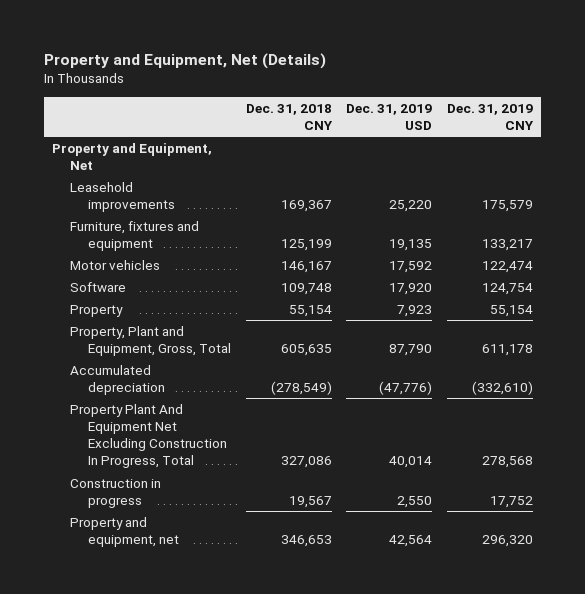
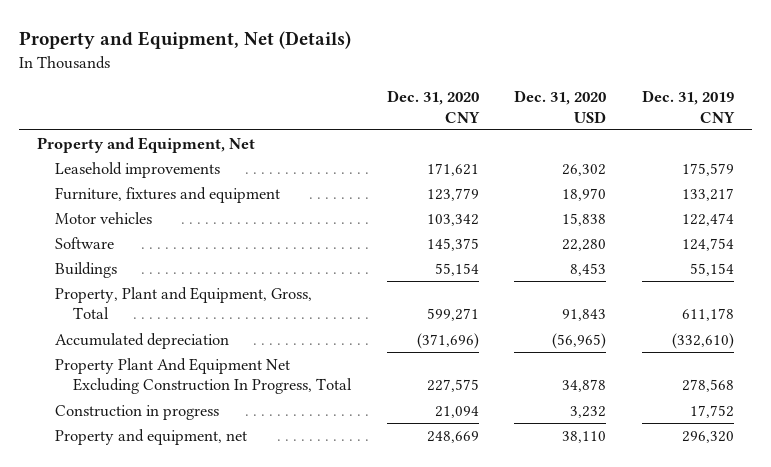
[245,103,333,130] Dec. 31, 2018 CNY -> none
[346,103,433,130] Dec. 31, 2019 USD -> none
none -> [386,90,480,123] Dec. 31, 2020 CNY
none -> [514,90,607,123] Dec. 31, 2020 USD
[69,304,123,317] Property -> [55,262,118,279] Buildings

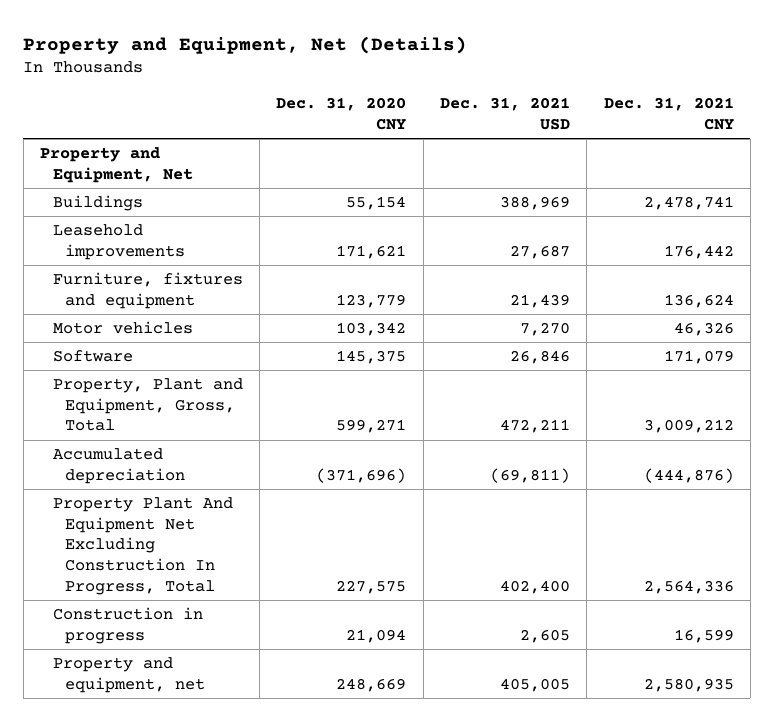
[514,90,607,123] Dec. 31, 2020 USD -> none
[641,90,735,123] Dec. 31, 2019 CNY -> none
none -> [439,97,570,131] Dec. 31, 2021 USD
none -> [603,97,734,131] Dec. 31, 2021 CNY
[55,262,118,279] Buildings -> [52,194,143,211] Buildings

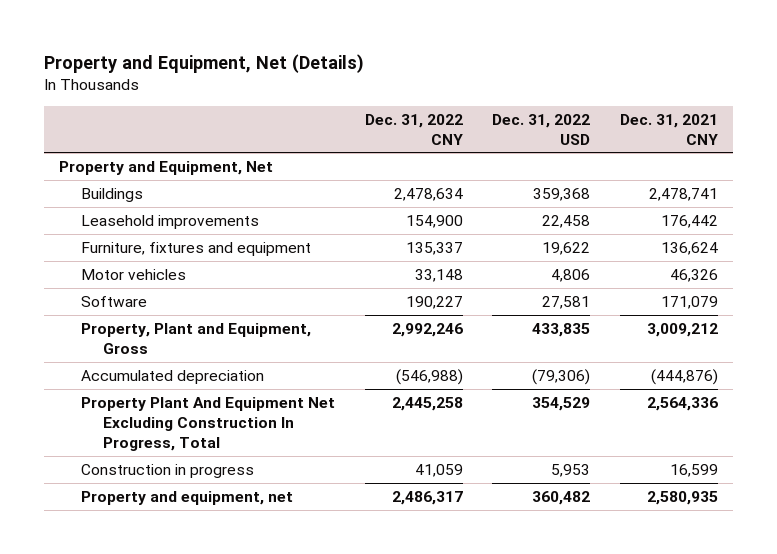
[276,97,407,131] Dec. 31, 2020 CNY -> none
[439,97,570,131] Dec. 31, 2021 USD -> none
none -> [364,113,463,145] Dec. 31, 2022 CNY
none -> [492,113,591,145] Dec. 31, 2022 USD
[52,377,243,432] Property, Plant and Equipment, Gross, Total -> [81,322,312,354] Property, Plant and Equipment, Gross

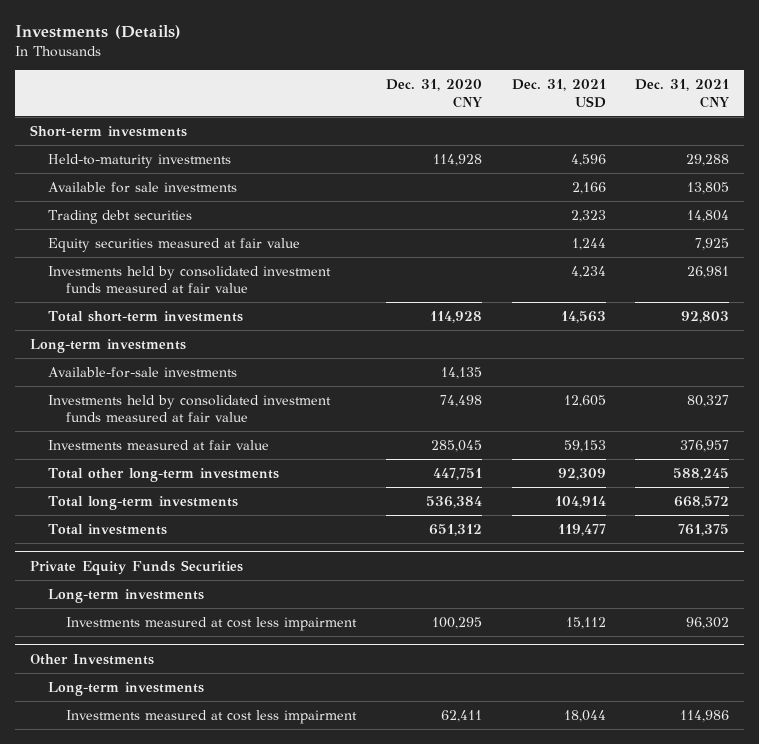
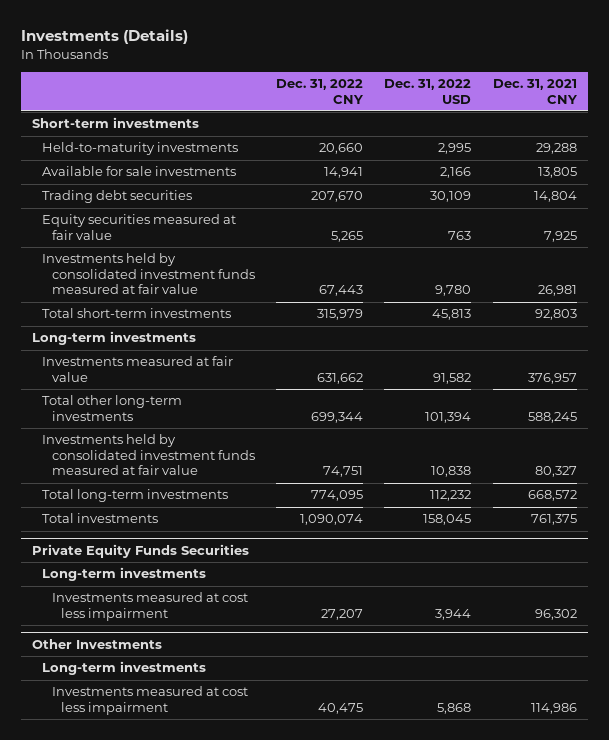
[385,79,482,108] Dec. 31, 2020 CNY -> none
[511,79,606,108] Dec. 31, 2021 USD -> none
none -> [275,79,363,104] Dec. 31, 2022 CNY
none -> [384,79,472,104] Dec. 31, 2022 USD
[48,366,238,378] Available-for-sale investments -> none
[48,394,332,423] Investments held by consolidated investment funds measured at fair value -> [41,434,255,476] Investments held by consolidated investment funds measured at fair value

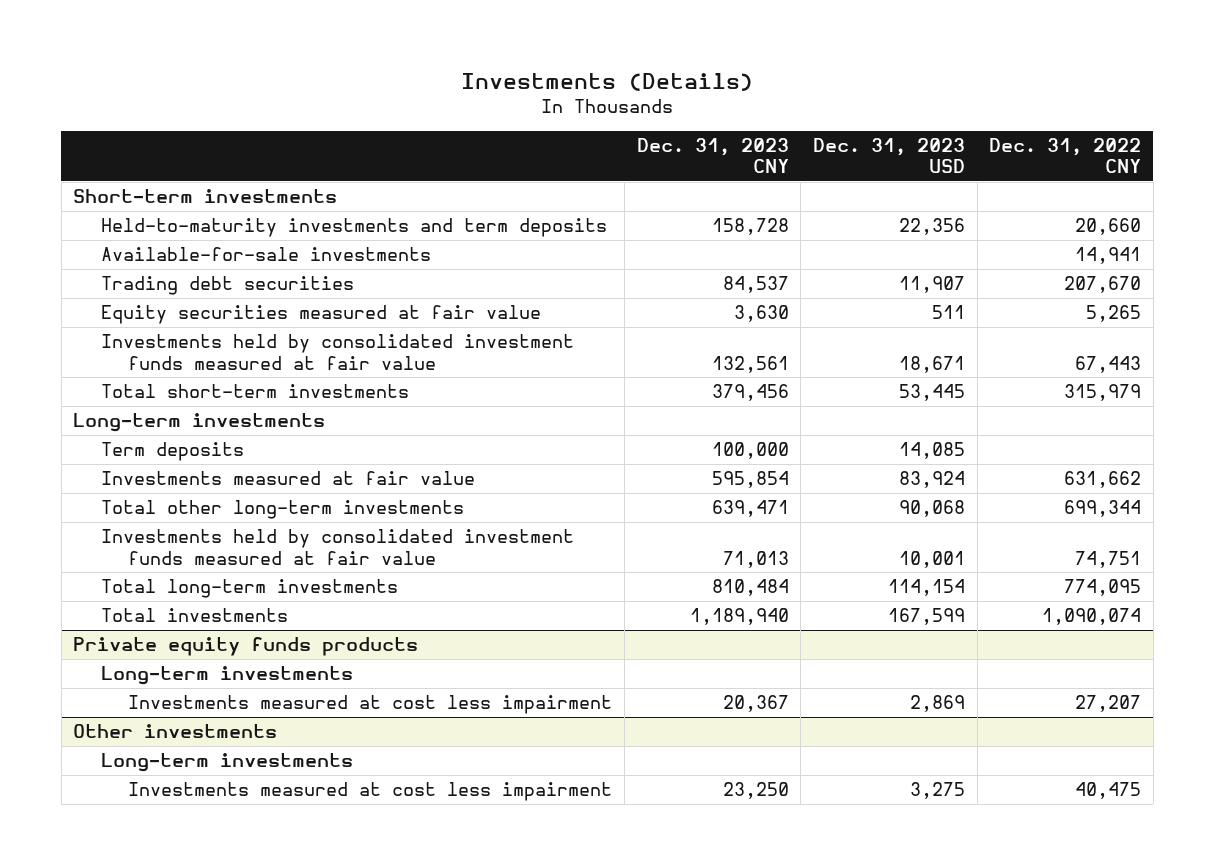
[384,79,472,104] Dec. 31, 2022 USD -> none
[492,79,577,104] Dec. 31, 2021 CNY -> none
none -> [636,137,789,174] Dec. 31, 2023 CNY
none -> [812,137,965,174] Dec. 31, 2023 USD
[41,142,238,156] Held-to-maturity investments -> [100,218,607,238] Held-to-maturity investments and term deposits
[41,166,236,177] Available for sale investments -> [100,247,431,262] Available-for-sale investments
none -> [100,442,244,462] Term deposits
[32,544,250,559] Private Equity Funds Securities -> [73,637,419,657] Private equity funds products
[32,639,163,650] Other Investments -> [73,724,278,739] Other investments

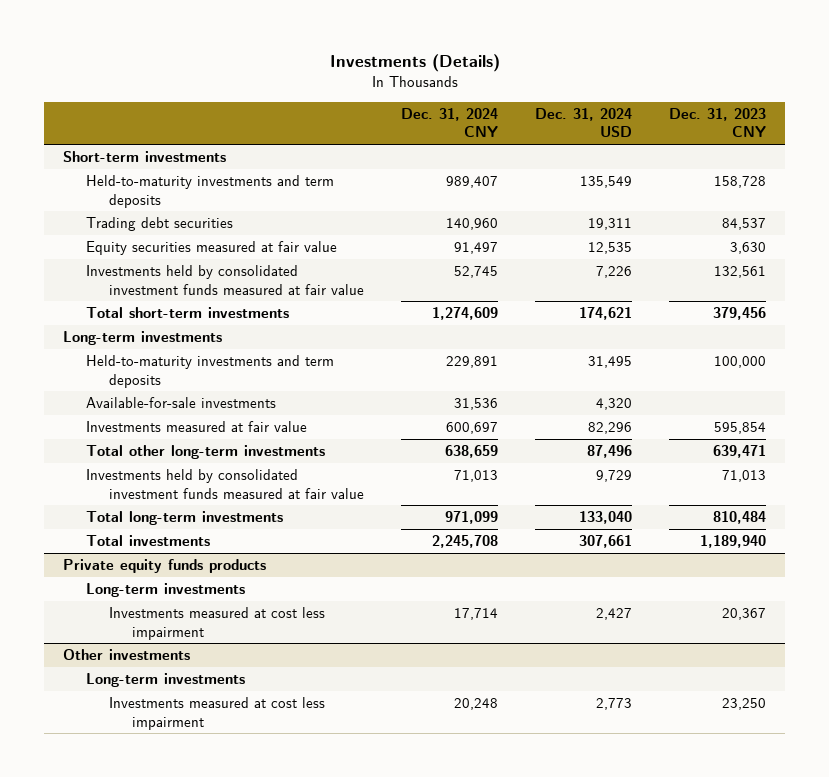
[812,137,965,174] Dec. 31, 2023 USD -> none
[989,137,1142,174] Dec. 31, 2022 CNY -> none
none -> [400,107,498,138] Dec. 31, 2024 CNY
none -> [535,107,633,138] Dec. 31, 2024 USD
[100,442,244,462] Term deposits -> [85,355,334,388] Held-to-maturity investments and term deposits
[100,247,431,262] Available-for-sale investments -> [85,397,276,409] Available-for-sale investments

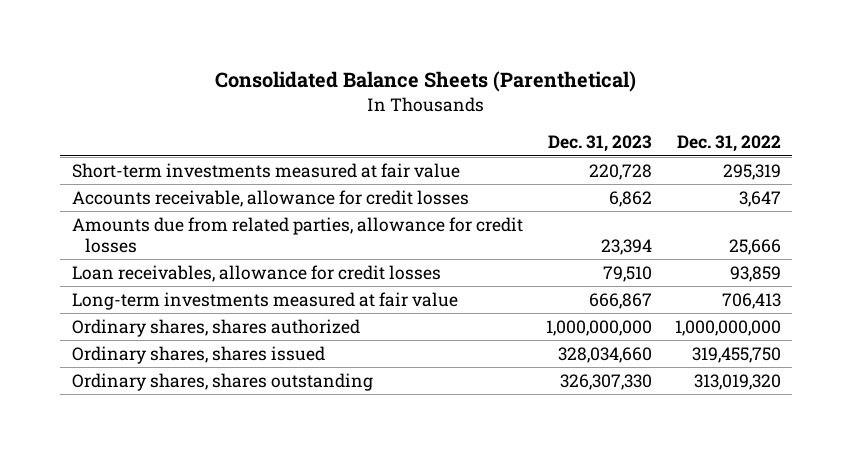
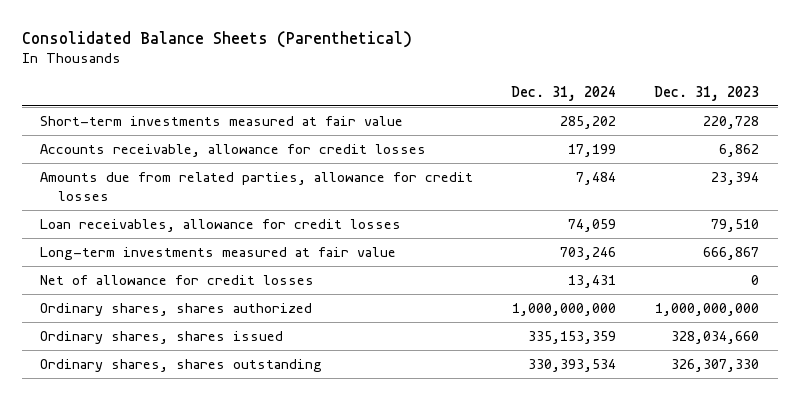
[676,135,781,153] Dec. 31, 2022 -> none
none -> [511,85,617,101] Dec. 31, 2024
none -> [40,274,315,285] Net of allowance for credit losses

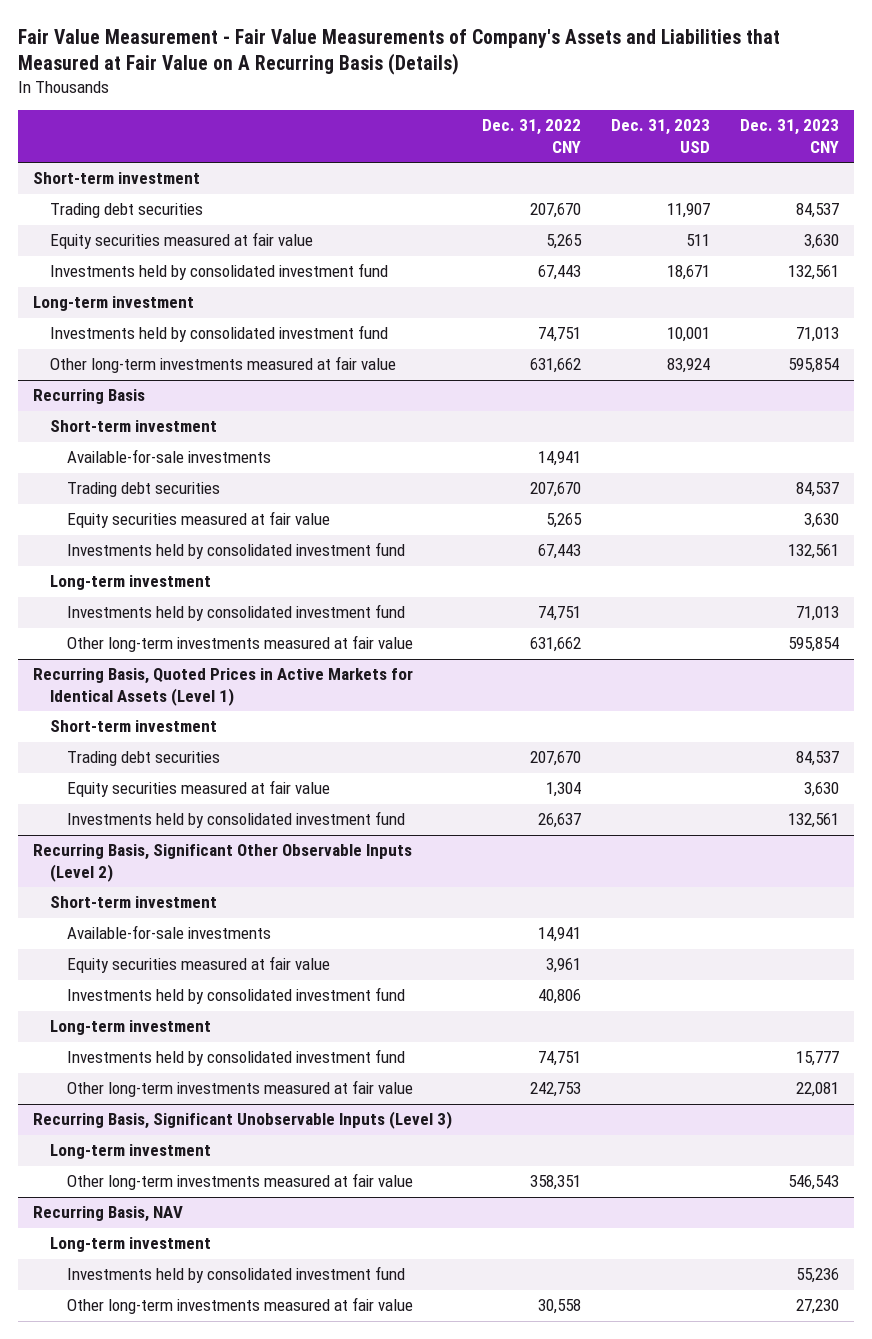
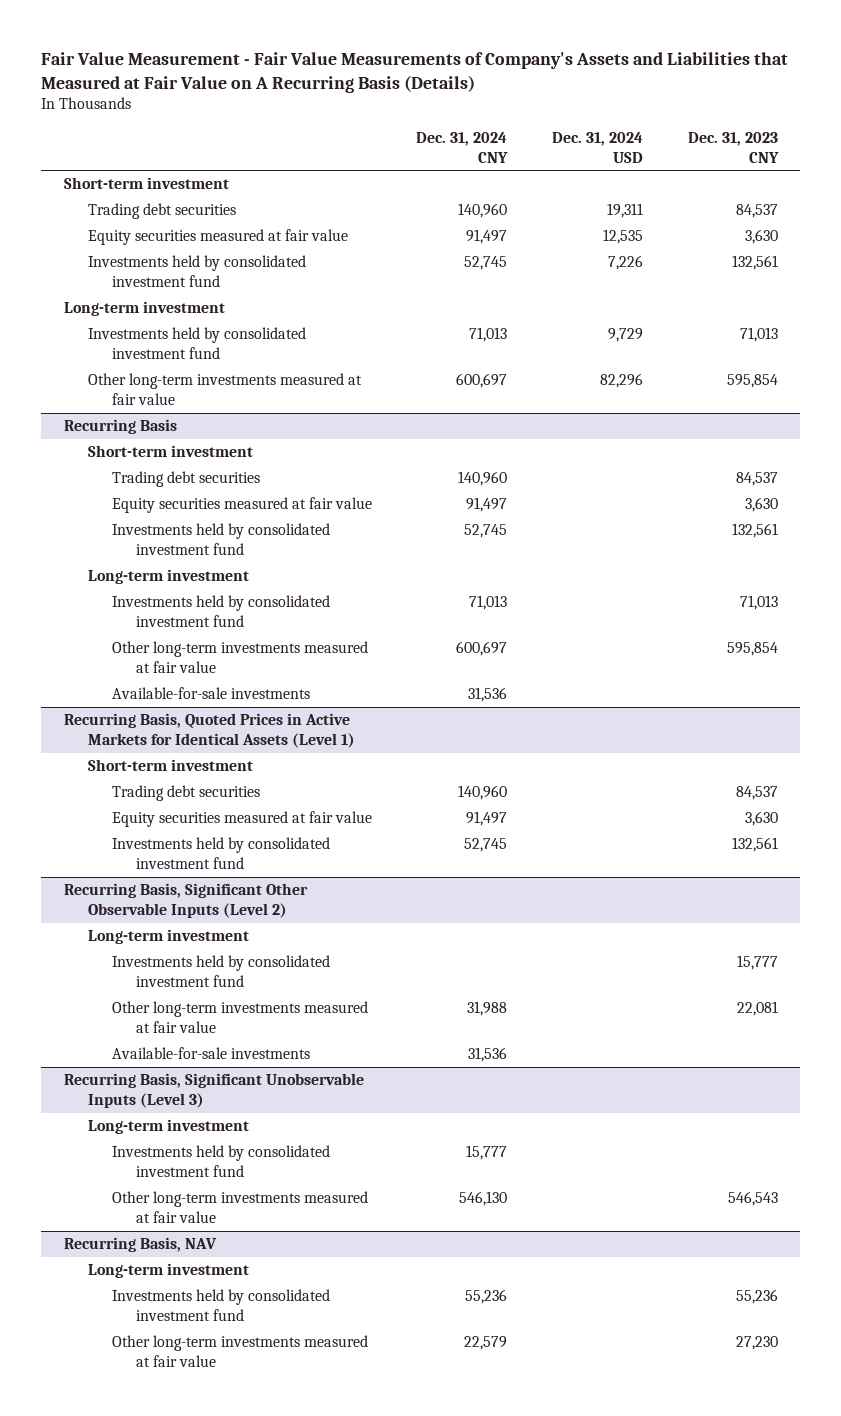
[482,119,582,153] Dec. 31, 2022 CNY -> none
[611,119,711,153] Dec. 31, 2023 USD -> none
none -> [416,131,509,163] Dec. 31, 2024 CNY
none -> [552,131,644,163] Dec. 31, 2024 USD
[66,449,271,464] Available-for-sale investments -> [111,687,310,700] Available-for-sale investments
[49,896,217,909] Short-term investment -> none
[66,956,330,974] Equity securities measured at fair value -> none
[66,987,405,1005] Investments held by consolidated investment fund -> none
[66,925,271,940] Available-for-sale investments -> [111,1047,310,1060] Available-for-sale investments
none -> [111,1145,330,1177] Investments held by consolidated investment fund

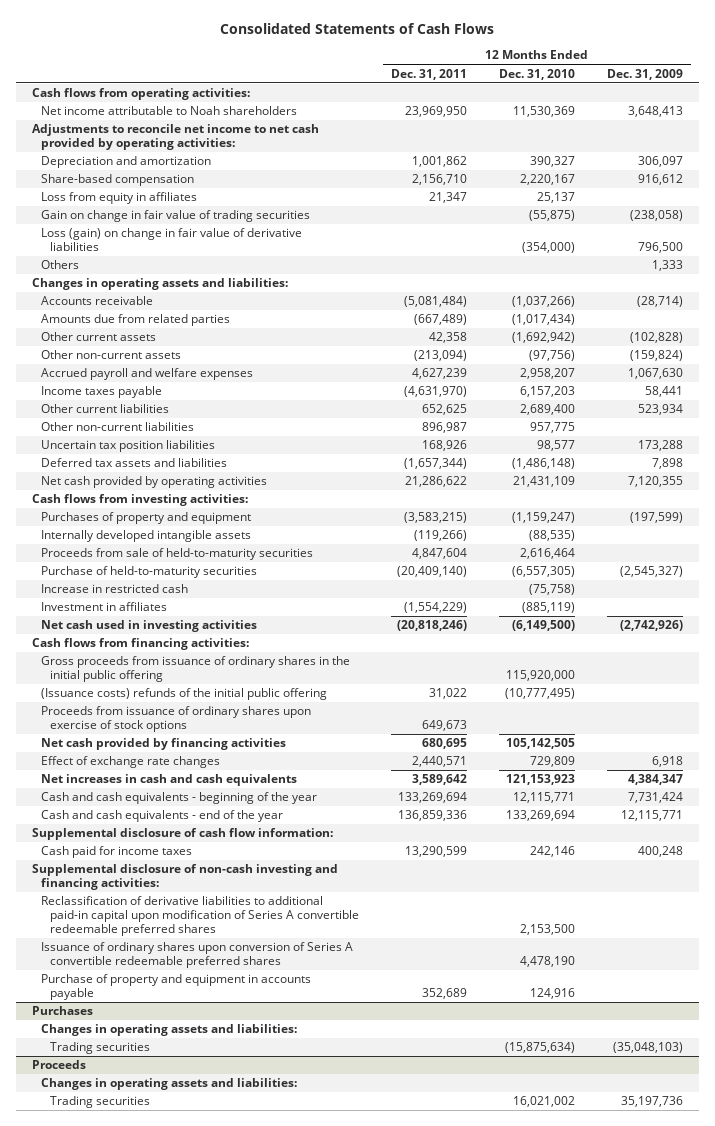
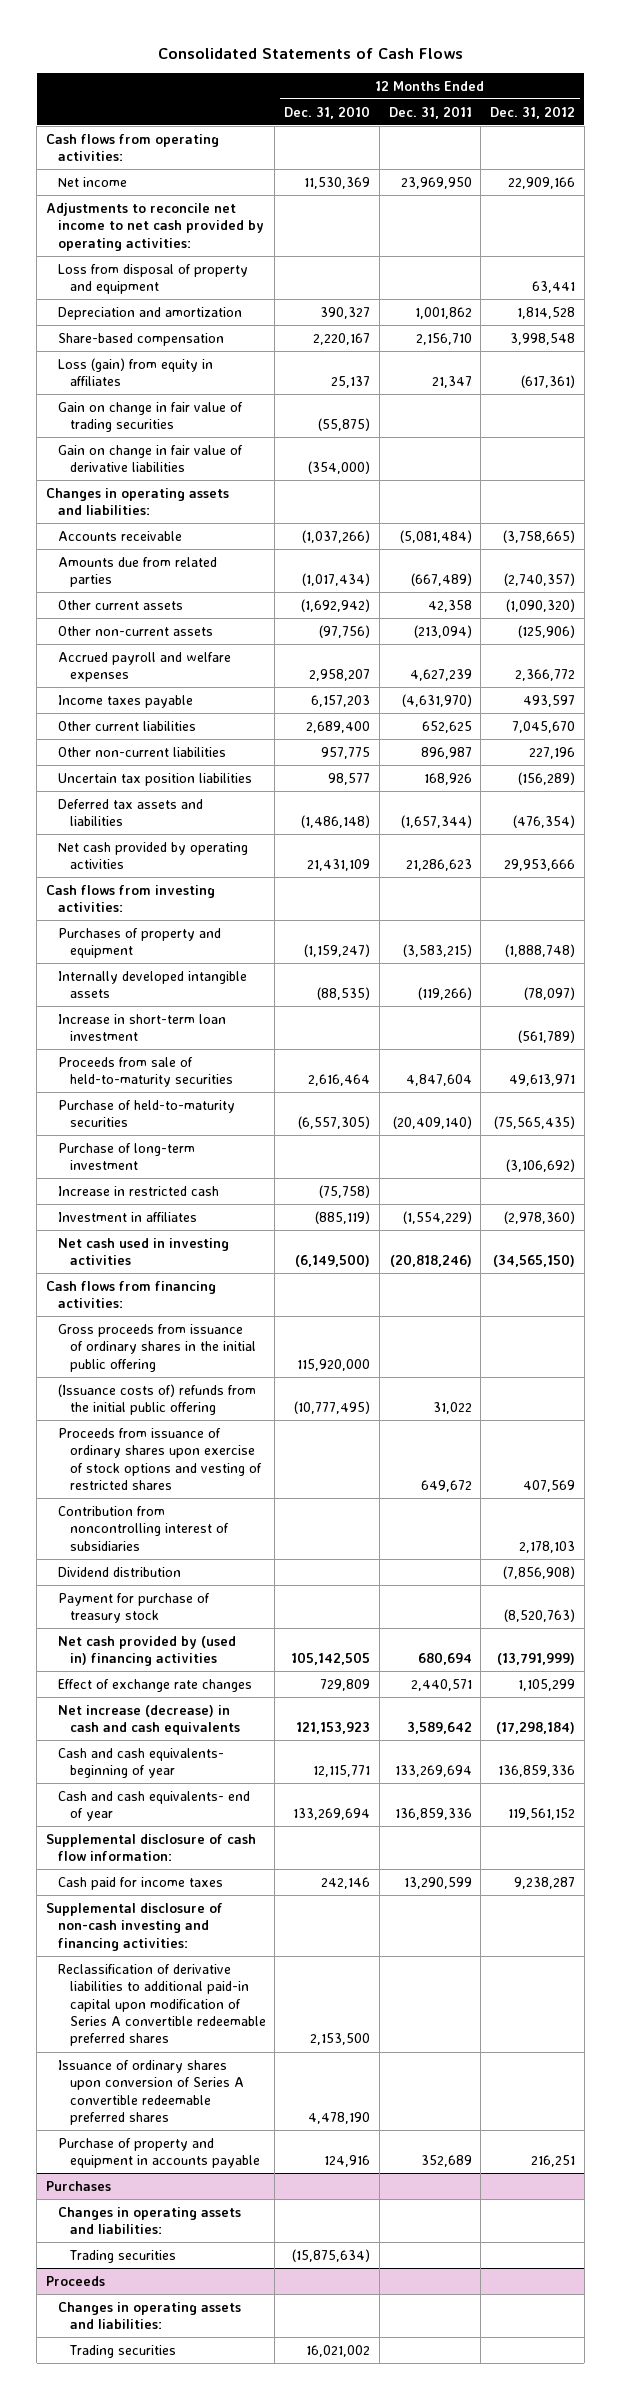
[606,68,683,80] Dec. 31, 2009 -> none
none -> [490,105,576,119] Dec. 31, 2012
[40,106,297,116] Net income attributable to Noah shareholders -> [57,176,127,187] Net income
none -> [57,263,248,295] Loss from disposal of property and equipment
[40,192,197,205] Loss from equity in affiliates -> [57,357,213,387] Loss (gain) from equity in affiliates
[40,260,79,270] Others -> none
[40,228,302,251] Loss (gain) on change in fair value of derivative liabilities -> [57,444,243,473] Gain on change in fair value of derivative liabilities
[404,476,467,488] 21,286,622 -> [405,859,472,872] 21,286,623
none -> [57,1013,226,1042] Increase in short-term loan investment
none -> [57,1142,195,1171] Purchase of long-term investment
[40,688,327,701] (Issuance costs) refunds of the initial public offering -> [57,1383,256,1416] (Issuance costs of) refunds from the initial public offering
[40,706,311,732] Proceeds from issuance of ordinary shares upon exercise of stock options -> [57,1427,262,1491] Proceeds from issuance of ordinary shares upon exercise of stock options and vesting of restricted shares
[421,719,467,731] 649,673 -> [420,1480,472,1493] 649,672
none -> [57,1505,229,1551] Contribution from noncontrolling interest of subsidiaries
none -> [57,1566,181,1577] Dividend distribution
none -> [57,1592,210,1624] Payment for purchase of treasury stock
[40,738,286,751] Net cash provided by financing activities -> [57,1635,236,1667] Net cash provided by (used in) financing activities
[421,738,467,750] 680,695 -> [417,1652,472,1666] 680,694
[40,774,297,787] Net increases in cash and cash equivalents -> [57,1704,240,1736] Net increase (decrease) in cash and cash equivalents
[40,792,317,805] Cash and cash equivalents - beginning of the year -> [57,1747,224,1779] Cash and cash equivalents- beginning of year
[40,810,283,823] Cash and cash equivalents - end of the year -> [57,1790,250,1822] Cash and cash equivalents- end of year

